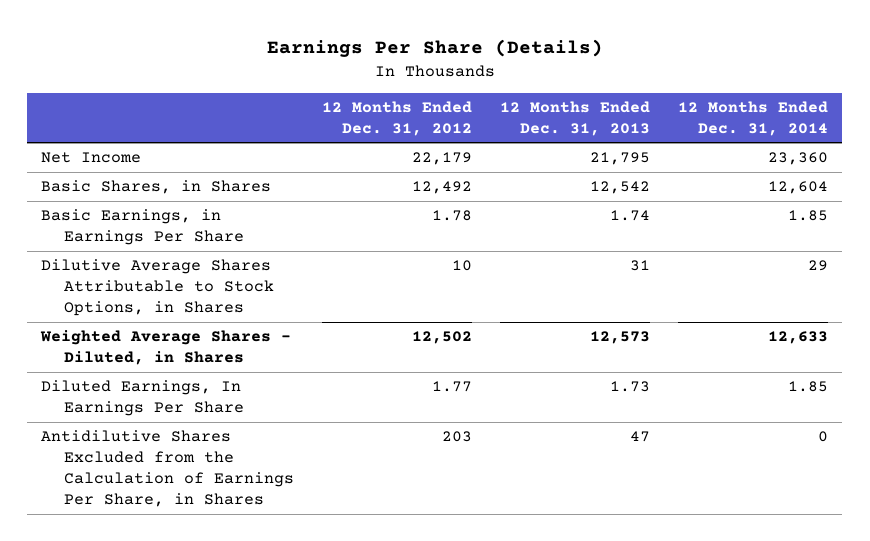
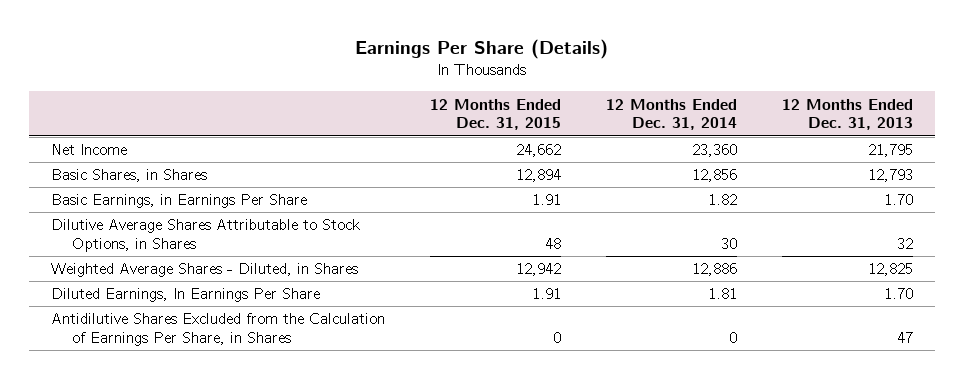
[322,100,473,136] 12 Months Ended Dec. 31, 2012 -> none
none -> [430,98,562,131] 12 Months Ended Dec. 31, 2015
[590,181,651,195] 12,542 -> [867,169,913,183] 12,793
[768,181,829,195] 12,604 -> [691,169,737,183] 12,856
[610,210,651,222] 1.74 -> [883,194,913,206] 1.70
[788,210,829,222] 1.85 -> [707,194,737,206] 1.82
[630,260,651,272] 31 -> [896,238,913,250] 32
[808,260,829,272] 29 -> [720,238,737,250] 30
[590,331,651,345] 12,573 -> [867,263,913,277] 12,825
[768,331,829,345] 12,633 -> [691,263,737,277] 12,886
[610,381,651,393] 1.73 -> [883,288,913,300] 1.70
[788,381,829,393] 1.85 -> [707,288,737,300] 1.81

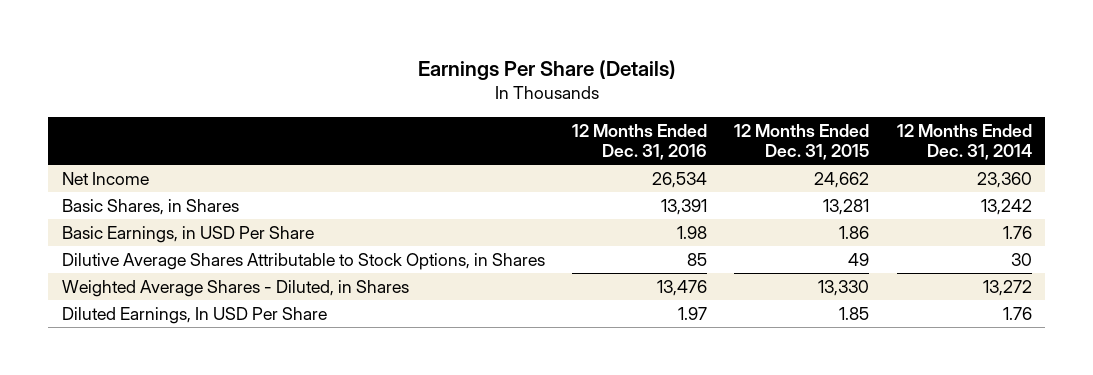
[781,98,913,131] 12 Months Ended Dec. 31, 2013 -> none
none -> [572,123,708,161] 12 Months Ended Dec. 31, 2016
[51,313,386,347] Antidilutive Shares Excluded from the Calculation of Earnings Per Share, in Shares -> none
[516,169,562,183] 12,894 -> [823,198,870,215] 13,281
[691,169,737,183] 12,856 -> [980,198,1032,215] 13,242
[51,194,308,209] Basic Earnings, in Earnings Per Share -> [61,225,314,243] Basic Earnings, in USD Per Share
[532,194,562,206] 1.91 -> [839,225,870,239] 1.86
[707,194,737,206] 1.82 -> [1002,225,1032,239] 1.76
[545,238,562,250] 48 -> [848,252,870,266] 49
[516,263,562,277] 12,942 -> [818,279,870,296] 13,330
[691,263,737,277] 12,886 -> [982,279,1032,296] 13,272
[51,288,321,303] Diluted Earnings, In Earnings Per Share -> [61,306,327,324] Diluted Earnings, In USD Per Share
[532,288,562,300] 1.91 -> [839,306,870,320] 1.85
[707,288,737,300] 1.81 -> [1002,306,1032,320] 1.76

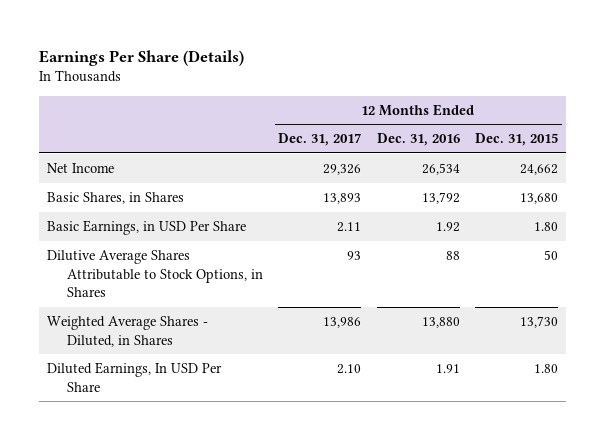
[896,123,1032,161] 12 Months Ended Dec. 31, 2014 -> none
none -> [278,133,362,147] Dec. 31, 2017
[661,198,708,215] 13,391 -> [421,191,460,204] 13,792
[823,198,870,215] 13,281 -> [520,192,559,204] 13,680
[677,225,708,239] 1.98 -> [435,221,460,232] 1.92
[839,225,870,239] 1.86 -> [534,221,559,231] 1.80
[687,252,708,266] 85 -> [445,250,460,260] 88
[848,252,870,266] 49 -> [544,249,559,260] 50
[657,279,708,296] 13,476 -> [421,316,460,328] 13,880
[818,279,870,296] 13,330 -> [520,315,559,328] 13,730
[678,306,708,320] 1.97 -> [435,363,460,373] 1.91
[839,306,870,320] 1.85 -> [534,363,559,373] 1.80

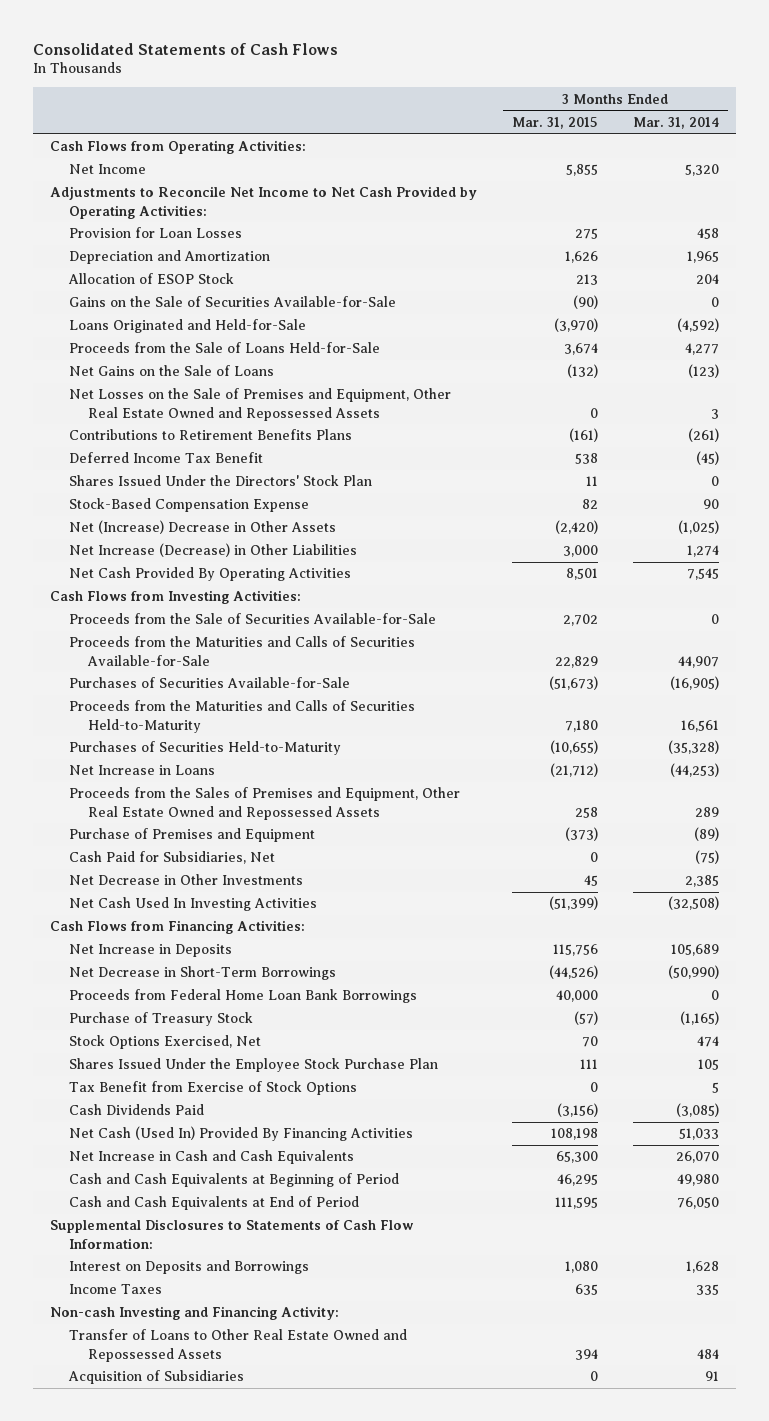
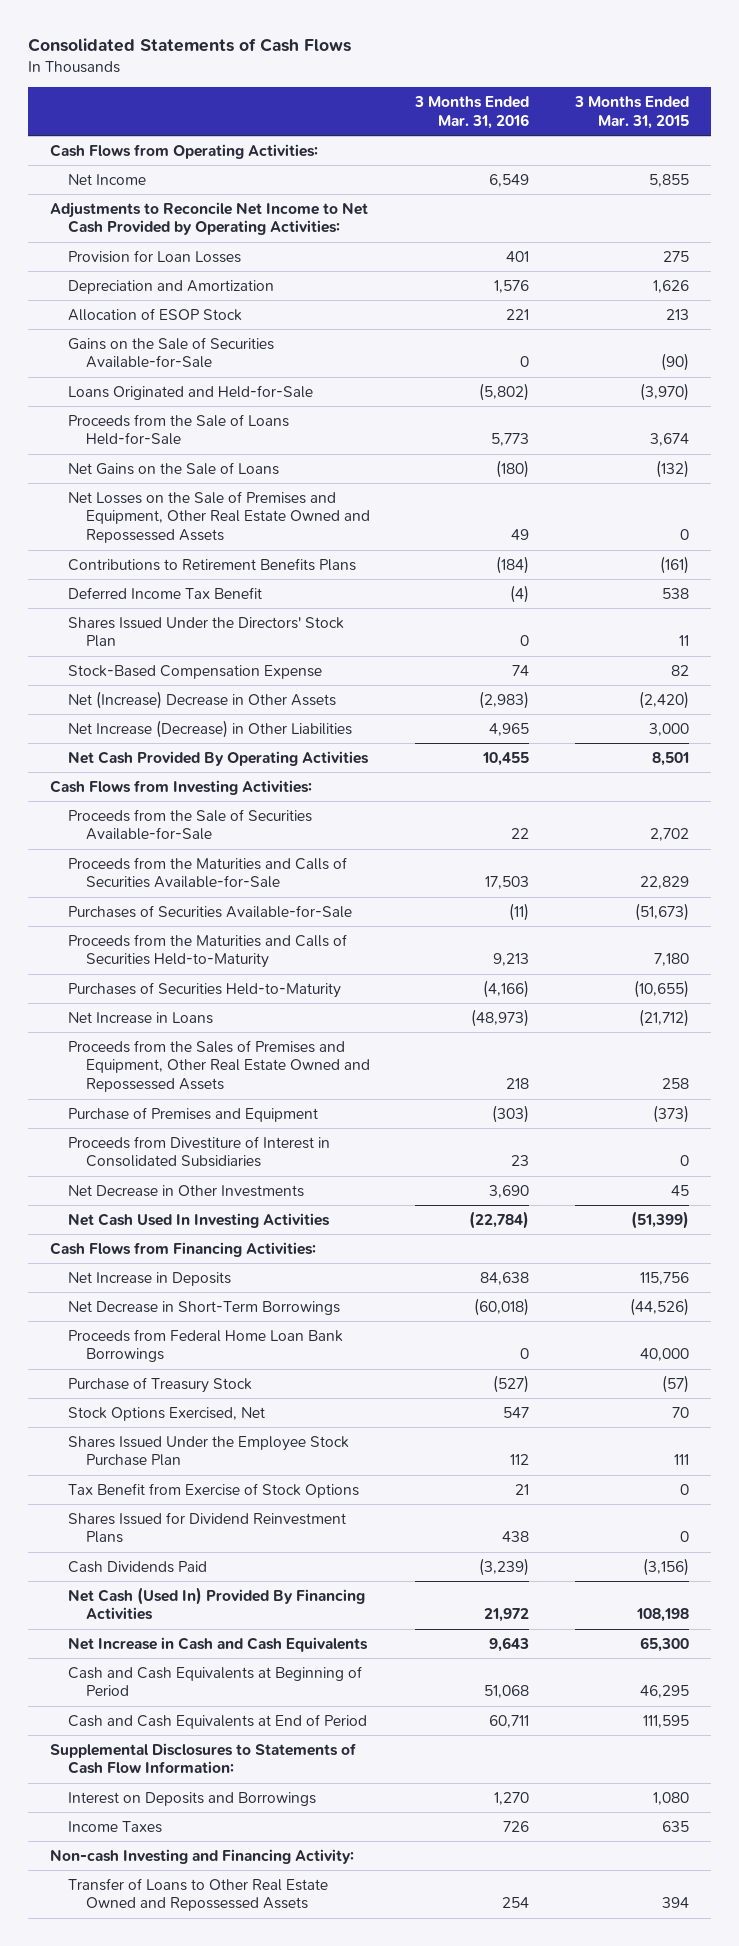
[632,117,719,130] Mar. 31, 2014 -> none
none -> [414,95,530,129] 3 Months Ended Mar. 31, 2016
[69,851,276,865] Cash Paid for Subsidiaries, Net -> none
none -> [68,1135,331,1168] Proceeds from Divestiture of Interest in Consolidated Subsidiaries
none -> [68,1511,347,1544] Shares Issued for Dividend Reinvestment Plans
[68,1370,245,1385] Acquisition of Subsidiaries -> none

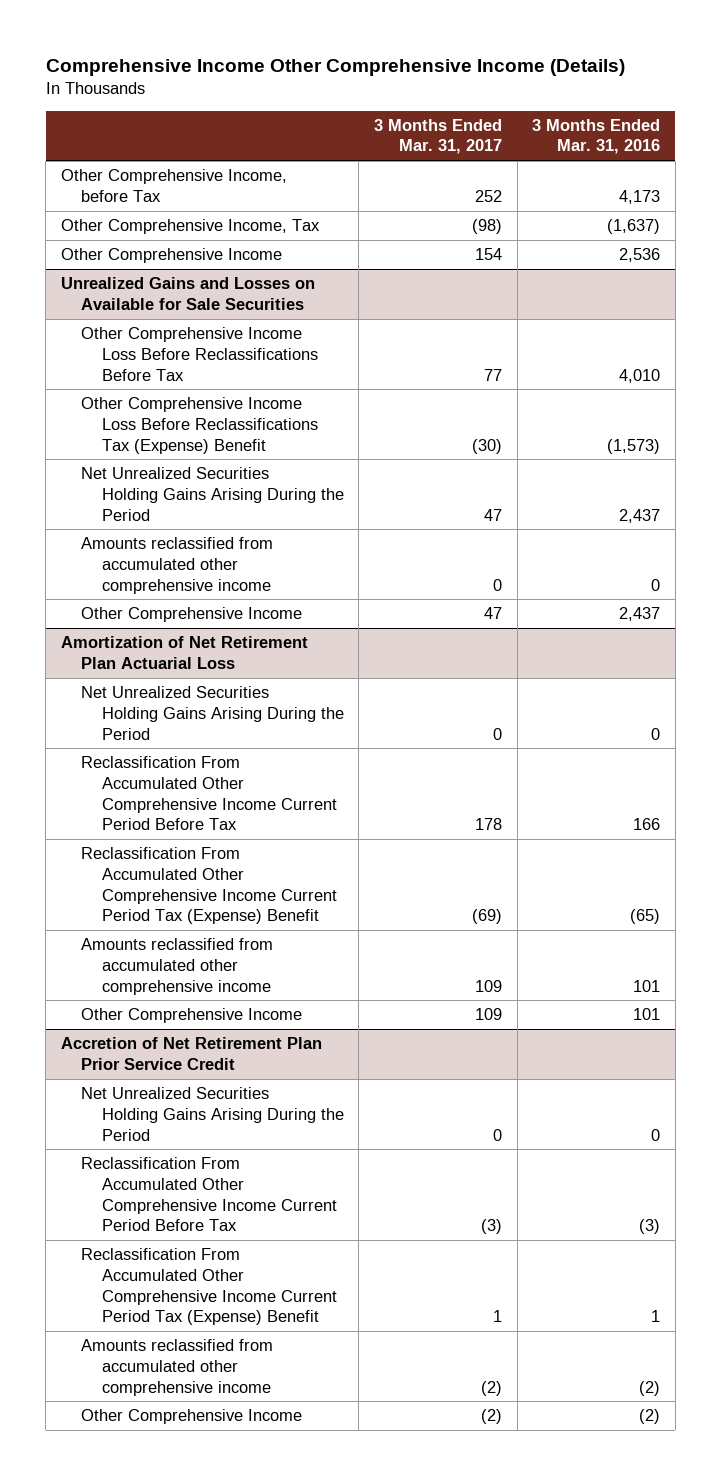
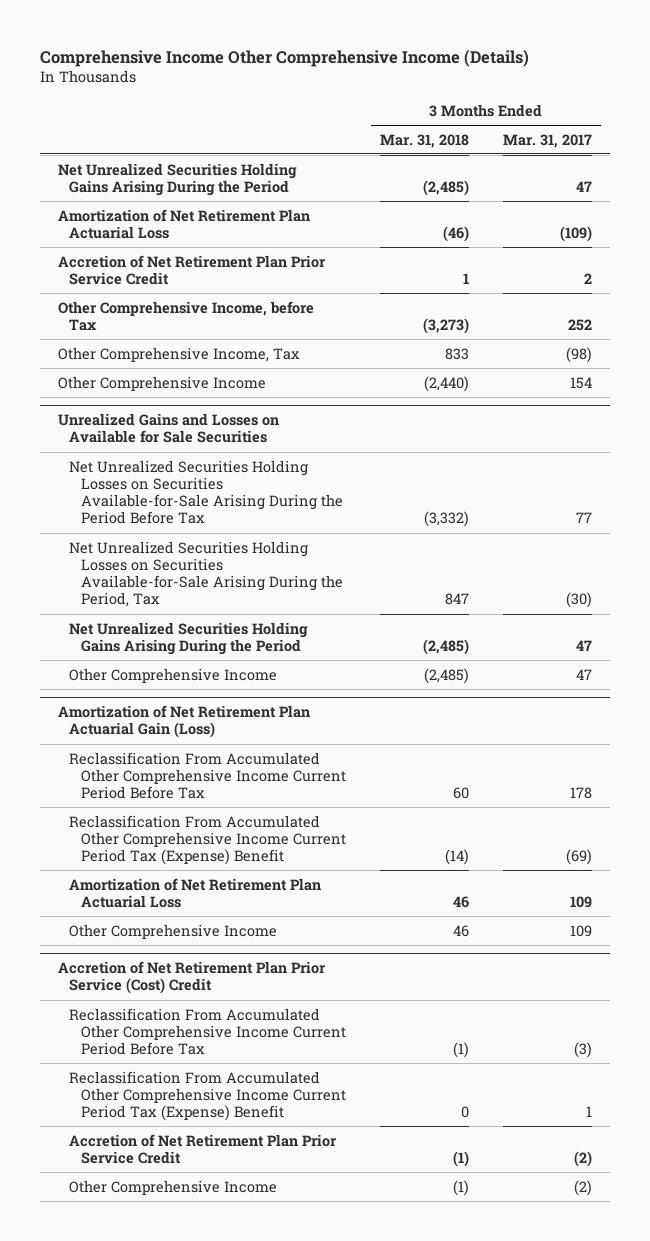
[532,118,661,155] 3 Months Ended Mar. 31, 2016 -> none
none -> [380,133,470,148] Mar. 31, 2018
none -> [57,162,297,196] Net Unrealized Securities Holding Gains Arising During the Period
none -> [57,208,310,239] Amortization of Net Retirement Plan Actuarial Loss
none -> [57,254,326,285] Accretion of Net Retirement Plan Prior Service Credit
[81,327,318,381] Other Comprehensive Income Loss Before Reclassifications Before Tax -> [69,459,343,525] Net Unrealized Securities Holding Losses on Securities Available-for-Sale Arising During the Period Before Tax
[81,397,318,454] Other Comprehensive Income Loss Before Reclassifications Tax (Expense) Benefit -> [69,540,343,608] Net Unrealized Securities Holding Losses on Securities Available-for-Sale Arising During the Period, Tax
[81,537,274,594] Amounts reclassified from accumulated other comprehensive income -> none
[81,686,344,740] Net Unrealized Securities Holding Gains Arising During the Period -> none
[60,636,308,669] Amortization of Net Retirement Plan Actuarial Loss -> [57,705,310,739] Amortization of Net Retirement Plan Actuarial Gain (Loss)
[81,938,274,995] Amounts reclassified from accumulated other comprehensive income -> none
none -> [69,877,322,908] Amortization of Net Retirement Plan Actuarial Loss
[81,1087,344,1141] Net Unrealized Securities Holding Gains Arising During the Period -> none
[60,1037,322,1070] Accretion of Net Retirement Plan Prior Service Credit -> [57,961,326,995] Accretion of Net Retirement Plan Prior Service (Cost) Credit
[81,1339,274,1396] Amounts reclassified from accumulated other comprehensive income -> none
none -> [69,1133,338,1164] Accretion of Net Retirement Plan Prior Service Credit

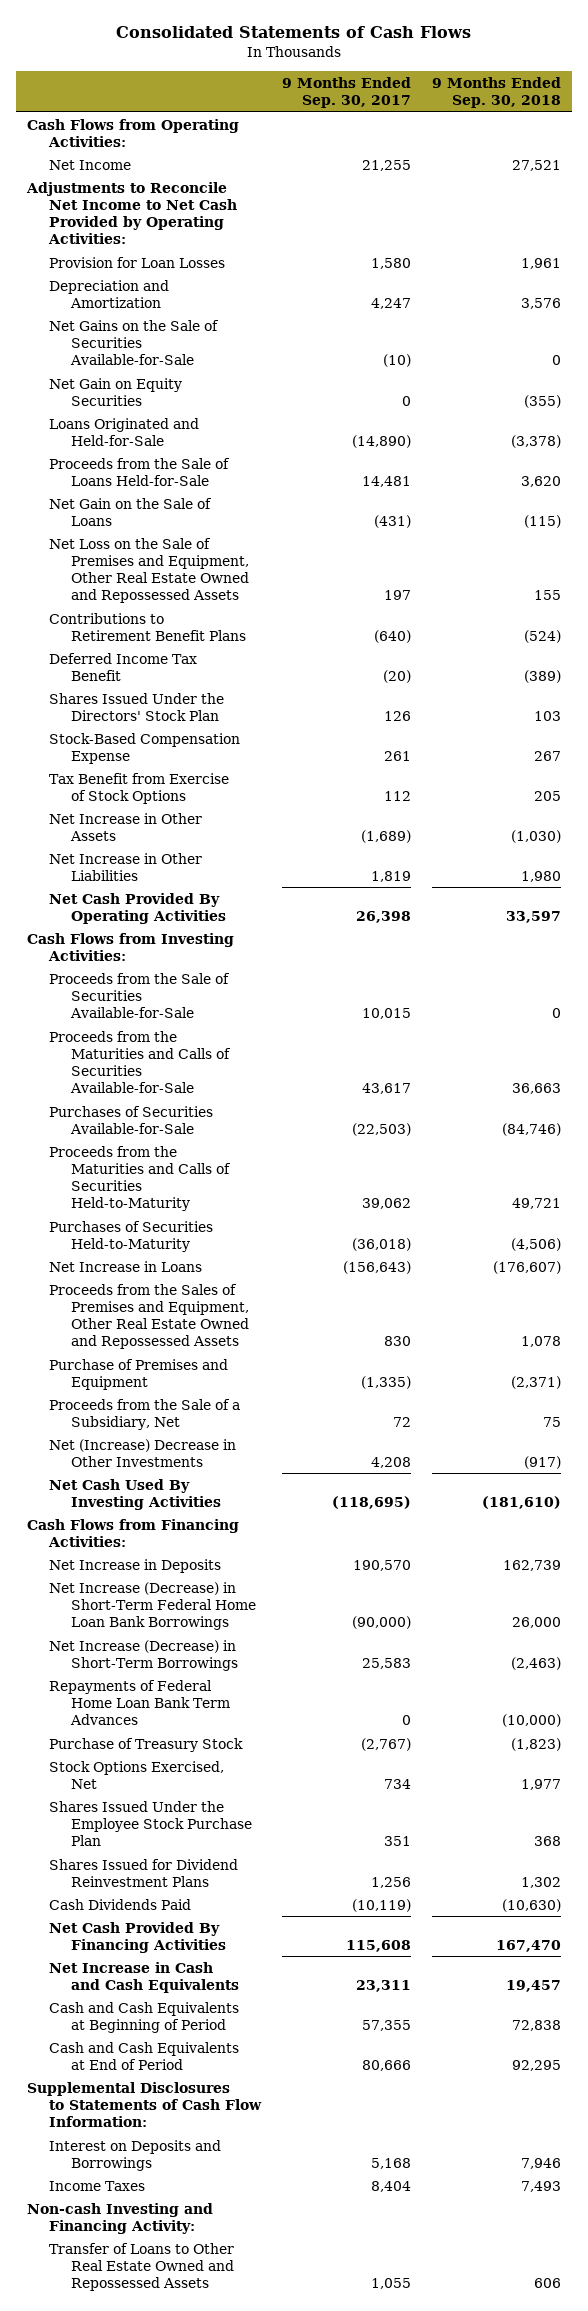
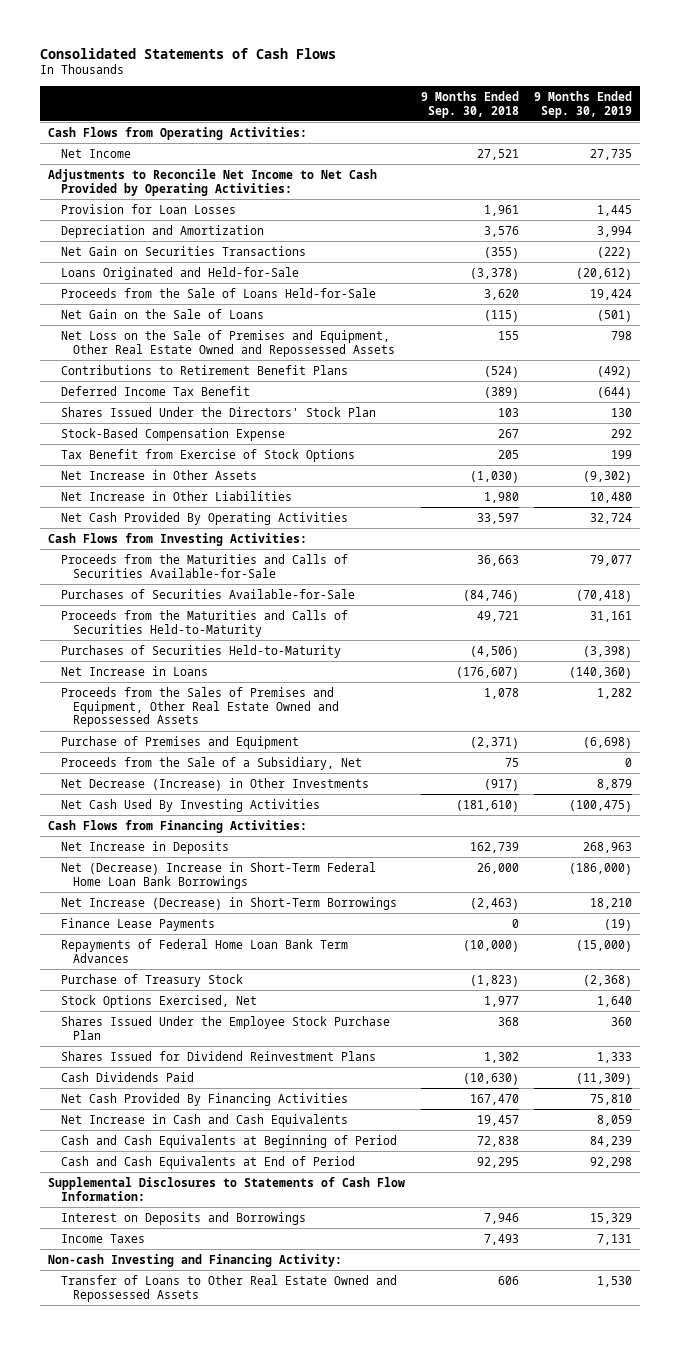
[282,76,412,109] 9 Months Ended Sep. 30, 2017 -> none
none -> [534,90,633,118] 9 Months Ended Sep. 30, 2019
[49,319,220,366] Net Gains on the Sale of Securities Available-for-Sale -> none
[49,377,183,406] Net Gain on Equity Securities -> [60,245,306,256] Net Gain on Securities Transactions
[49,972,231,1019] Proceeds from the Sale of Securities Available-for-Sale -> none
[49,1438,237,1467] Net (Increase) Decrease in Other Investments -> [60,777,369,791] Net Decrease (Increase) in Other Investments
[49,1581,257,1631] Net Increase (Decrease) in Short-Term Federal Home Loan Bank Borrowings -> [60,861,376,889] Net (Decrease) Increase in Short-Term Federal Home Loan Bank Borrowings
none -> [60,917,215,931] Finance Lease Payments

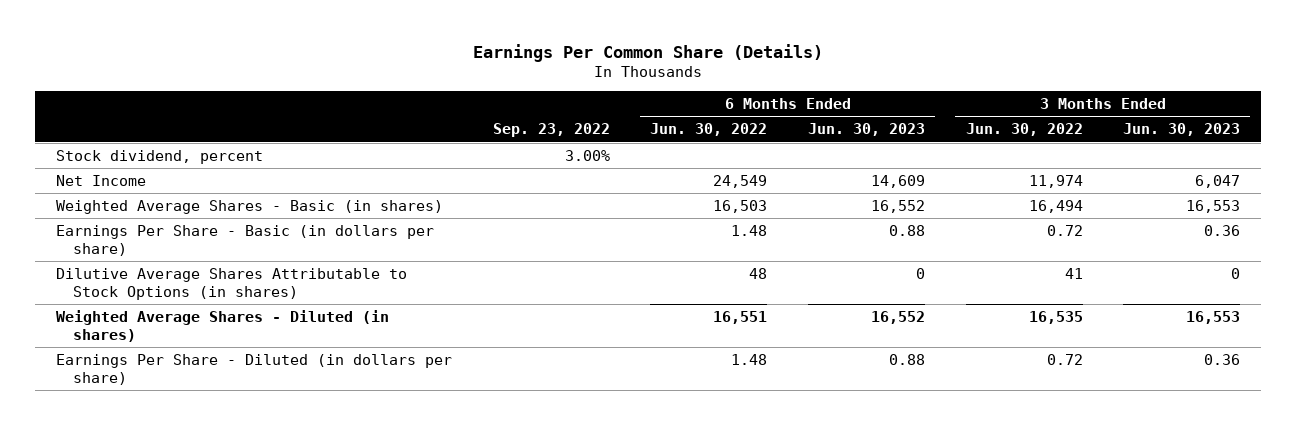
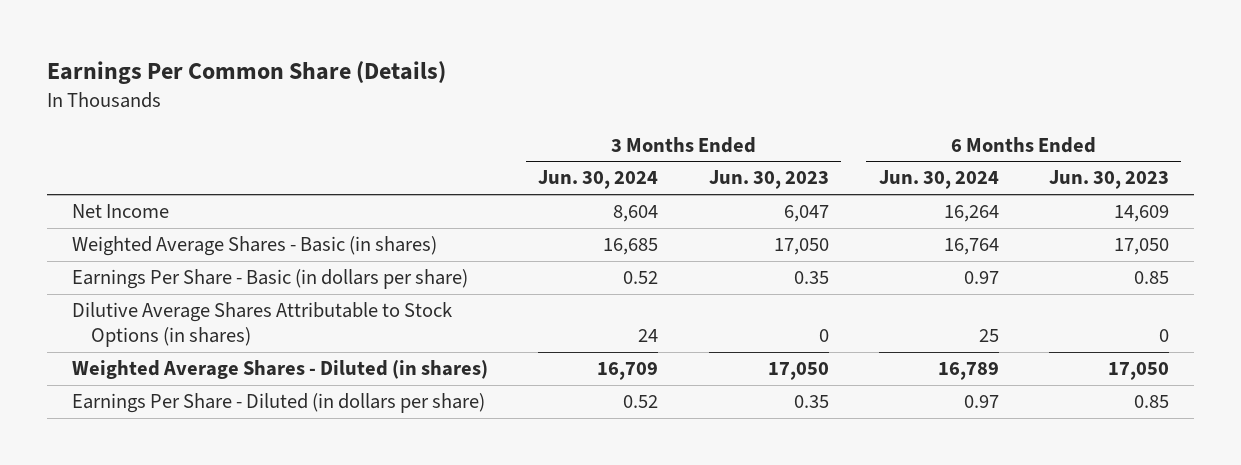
[492,123,610,138] Sep. 23, 2022 -> none
[650,123,768,137] Jun. 30, 2022 -> none
[965,123,1083,137] Jun. 30, 2022 -> none
none -> [538,170,659,190] Jun. 30, 2024
none -> [878,170,999,190] Jun. 30, 2024
[55,149,263,164] Stock dividend, percent -> none
[870,199,925,213] 16,552 -> [1113,238,1169,256] 17,050
[1186,199,1241,213] 16,553 -> [773,238,829,256] 17,050
[888,224,925,236] 0.88 -> [1133,271,1169,285] 0.85
[1204,224,1241,236] 0.36 -> [793,271,829,285] 0.35
[870,310,925,324] 16,552 -> [1107,362,1169,381] 17,050
[1186,310,1241,324] 16,553 -> [767,362,829,381] 17,050
[888,353,925,365] 0.88 -> [1133,395,1169,409] 0.85
[1204,353,1241,365] 0.36 -> [793,395,829,409] 0.35

